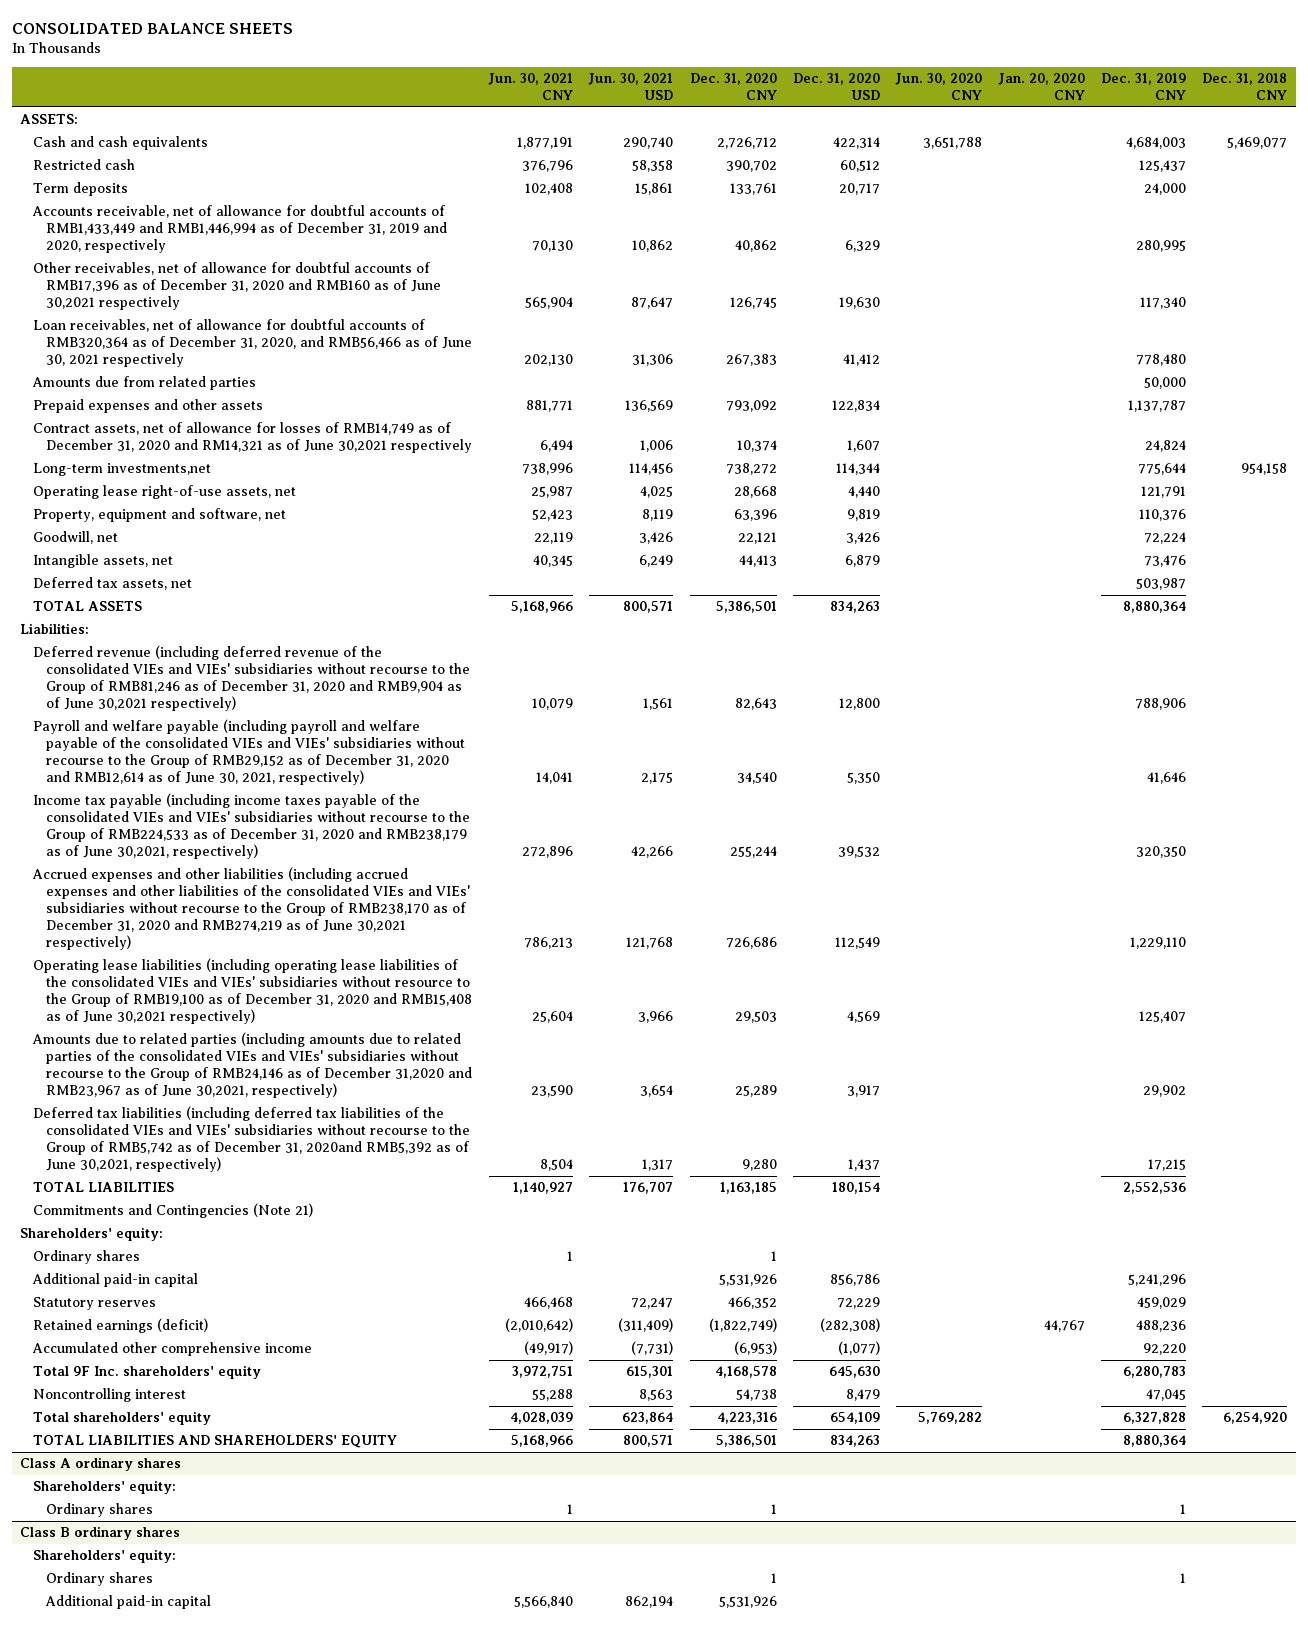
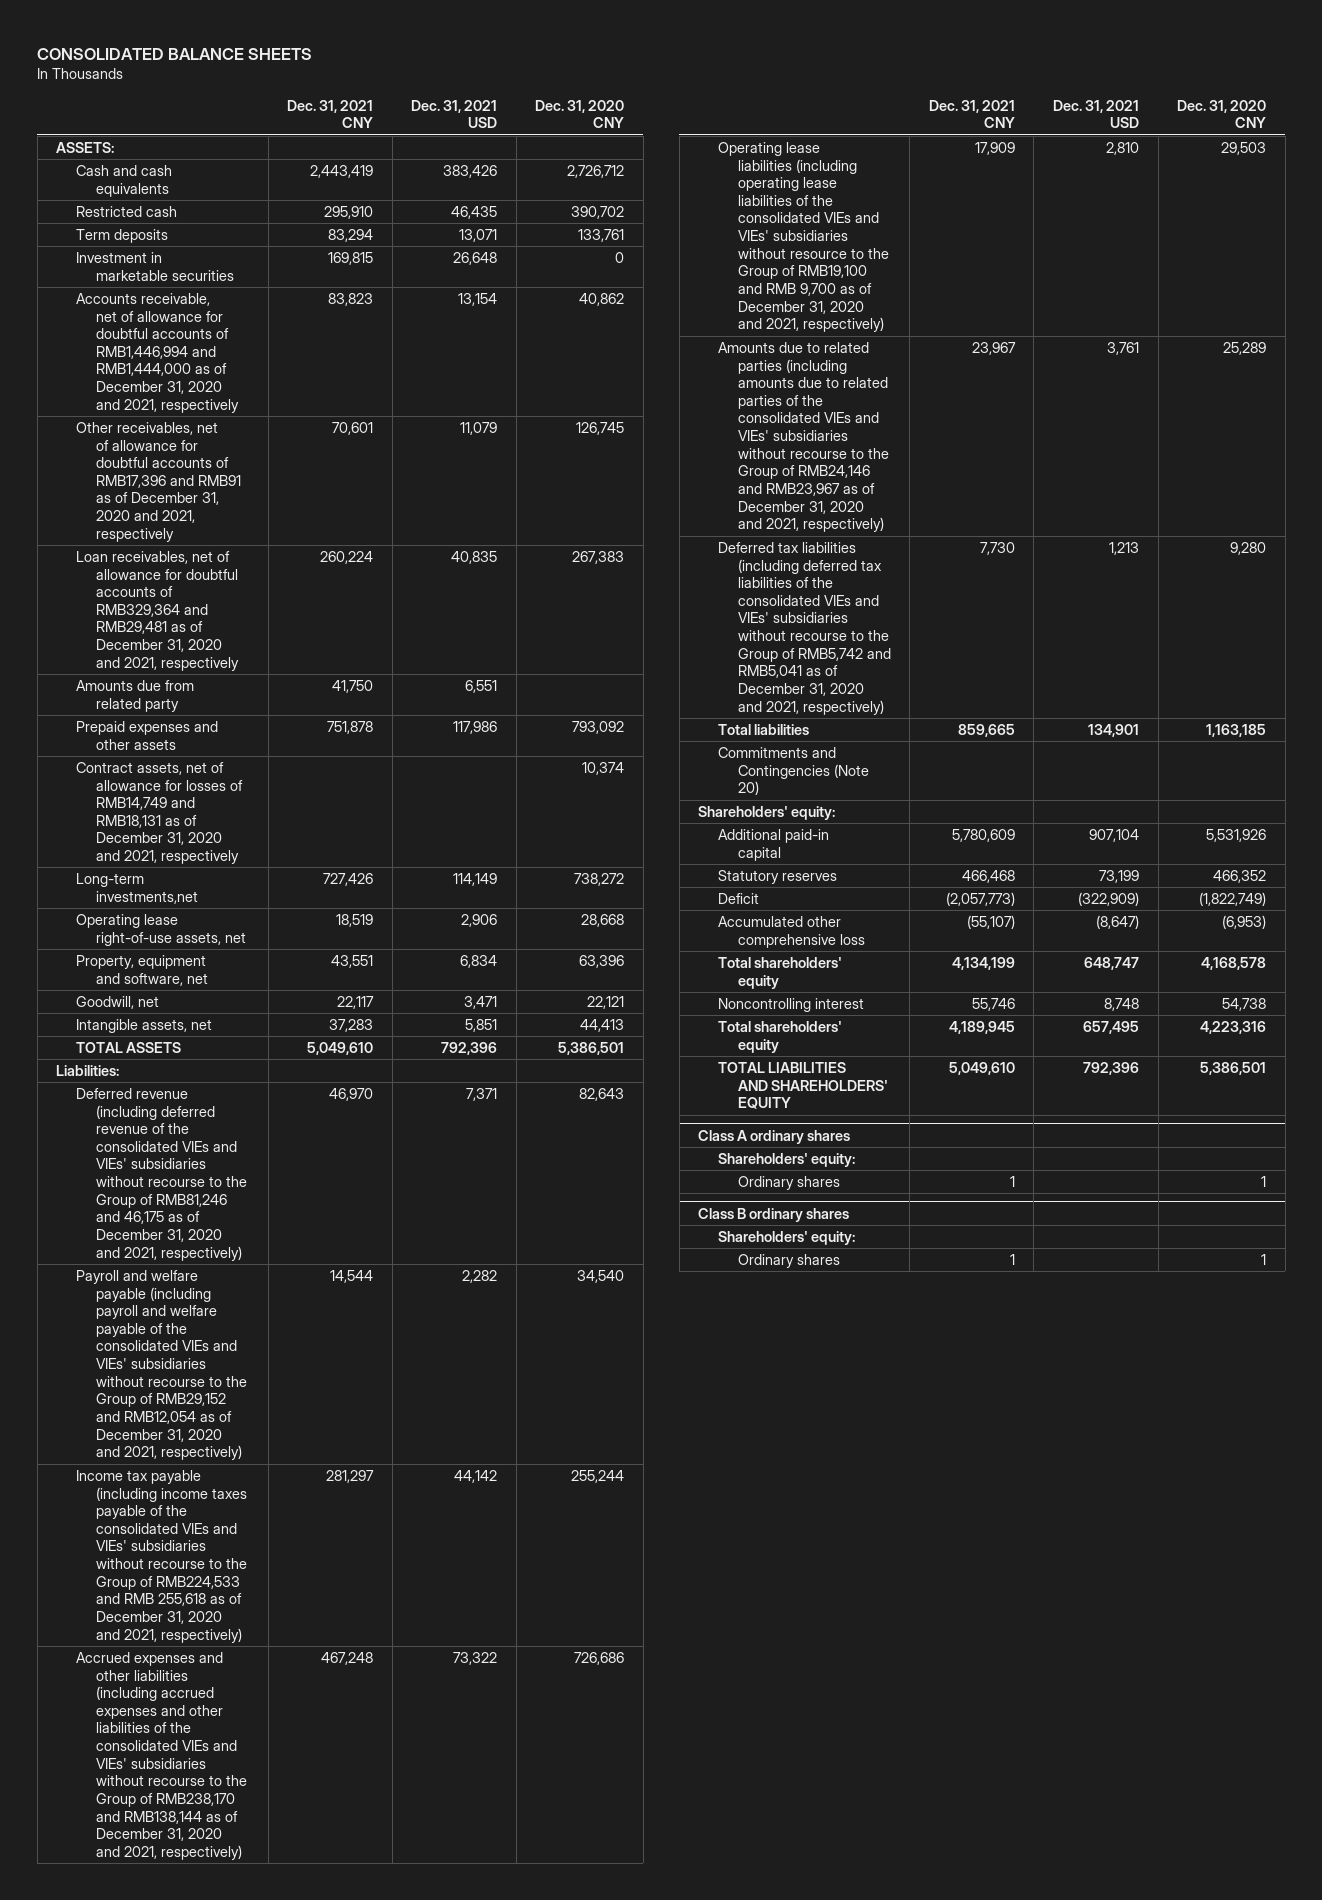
[487,73,573,101] Jun. 30, 2021 CNY -> none
[588,73,674,101] Jun. 30, 2021 USD -> none
[792,73,880,101] Dec. 31, 2020 USD -> none
[895,73,983,101] Jun. 30, 2020 CNY -> none
[997,73,1085,101] Jan. 20, 2020 CNY -> none
[1100,73,1186,101] Dec. 31, 2019 CNY -> none
[1202,73,1288,101] Dec. 31, 2018 CNY -> none
none -> [287,99,374,129] Dec. 31, 2021 CNY
none -> [411,99,498,129] Dec. 31, 2021 USD
none -> [76,251,234,281] Investment in marketable securities
[32,205,448,254] Accounts receivable, net of allowance for doubtful accounts of RMB1,433,449 and RMB1,446,994 as of December 31, 2019 and 2020, respectively -> [76,292,239,413] Accounts receivable, net of allowance for doubtful accounts of RMB1,446,994 and RMB1,444,000 as of December 31, 2020 and 2021, respectively
[33,262,442,311] Other receivables, net of allowance for doubtful accounts of RMB17,396 as of December 31, 2020 and RMB160 as of June 30,2021 respectively -> [76,421,241,542] Other receivables, net of allowance for doubtful accounts of RMB17,396 and RMB91 as of December 31, 2020 and 2021, respectively
[33,319,473,368] Loan receivables, net of allowance for doubtful accounts of RMB320,364 as of December 31, 2020, and RMB56,466 as of June 30, 2021 respectively -> [76,550,239,671] Loan receivables, net of allowance for doubtful accounts of RMB329,364 and RMB29,481 as of December 31, 2020 and 2021, respectively
[32,376,257,391] Amounts due from related parties -> [76,679,195,712] Amounts due from related party
[33,422,473,454] Contract assets, net of allowance for losses of RMB14,749 as of December 31, 2020 and RM14,321 as of June 30,2021 respectively -> [76,761,243,865] Contract assets, net of allowance for losses of RMB14,749 and RMB18,131 as of December 31, 2020 and 2021, respectively
[33,577,193,591] Deferred tax assets, net -> none
[33,645,471,712] Deferred revenue (including deferred revenue of the consolidated VIEs and VIEs' subsidiaries without recourse to the Group of RMB81,246 as of December 31, 2020 and RMB9,904 as of June 30,2021 respectively) -> [76,1087,247,1261] Deferred revenue (including deferred revenue of the consolidated VIEs and VIEs' subsidiaries without recourse to the Group of RMB81,246 and 46,175 as of December 31, 2020 and 2021, respectively)
[33,719,466,786] Payroll and welfare payable (including payroll and welfare payable of the consolidated VIEs and VIEs' subsidiaries without recourse to the Group of RMB29,152 as of December 31, 2020 and RMB12,614 as of June 30, 2021, respectively) -> [76,1269,247,1461] Payroll and welfare payable (including payroll and welfare payable of the consolidated VIEs and VIEs' subsidiaries without recourse to the Group of RMB29,152 and RMB12,054 as of December 31, 2020 and 2021, respectively)
[33,793,471,860] Income tax payable (including income taxes payable of the consolidated VIEs and VIEs' subsidiaries without recourse to the Group of RMB224,533 as of December 31, 2020 and RMB238,179 as of June 30,2021, respectively) -> [76,1469,247,1643] Income tax payable (including income taxes payable of the consolidated VIEs and VIEs' subsidiaries without recourse to the Group of RMB224,533 and RMB 255,618 as of December 31, 2020 and 2021, respectively)
[32,867,471,951] Accrued expenses and other liabilities (including accrued expenses and other liabilities of the consolidated VIEs and VIEs' subsidiaries without recourse to the Group of RMB238,170 as of December 31, 2020 and RMB274,219 as of June 30,2021 respectively) -> [76,1651,247,1861] Accrued expenses and other liabilities (including accrued expenses and other liabilities of the consolidated VIEs and VIEs' subsidiaries without recourse to the Group of RMB238,170 and RMB138,144 as of December 31, 2020 and 2021, respectively)
[33,958,473,1025] Operating lease liabilities (including operating lease liabilities of the consolidated VIEs and VIEs' subsidiaries without resource to the Group of RMB19,100 as of December 31, 2020 and RMB15,408 as of June 30,2021 respectively) -> [718,141,889,333] Operating lease liabilities (including operating lease liabilities of the consolidated VIEs and VIEs' subsidiaries without resource to the Group of RMB19,100 and RMB 9,700 as of December 31, 2020 and 2021, respectively)
[32,1032,473,1099] Amounts due to related parties (including amounts due to related parties of the consolidated VIEs and VIEs' subsidiaries without recourse to the Group of RMB24,146 as of December 31,2020 and RMB23,967 as of June 30,2021, respectively) -> [718,341,889,533] Amounts due to related parties (including amounts due to related parties of the consolidated VIEs and VIEs' subsidiaries without recourse to the Group of RMB24,146 and RMB23,967 as of December 31, 2020 and 2021, respectively)
[33,1106,471,1173] Deferred tax liabilities (including deferred tax liabilities of the consolidated VIEs and VIEs' subsidiaries without recourse to the Group of RMB5,742 as of December 31, 2020and RMB5,392 as of June 30,2021, respectively) -> [718,541,891,715] Deferred tax liabilities (including deferred tax liabilities of the consolidated VIEs and VIEs' subsidiaries without recourse to the Group of RMB5,742 and RMB5,041 as of December 31, 2020 and 2021, respectively)
[33,1182,175,1193] TOTAL LIABILITIES -> [718,723,810,735] Total liabilities
[33,1203,314,1219] Commitments and Contingencies (Note 21) -> [718,746,869,796] Commitments and Contingencies (Note 20)
[33,1250,141,1265] Ordinary shares -> none
[33,1318,209,1334] Retained earnings (deficit) -> [718,892,760,904] Deficit
[32,1342,313,1357] Accumulated other comprehensive income -> [718,915,865,948] Accumulated other comprehensive loss
[33,1365,262,1380] Total 9F Inc. shareholders' equity -> [718,956,843,989] Total shareholders' equity
[45,1595,212,1610] Additional paid-in capital -> none

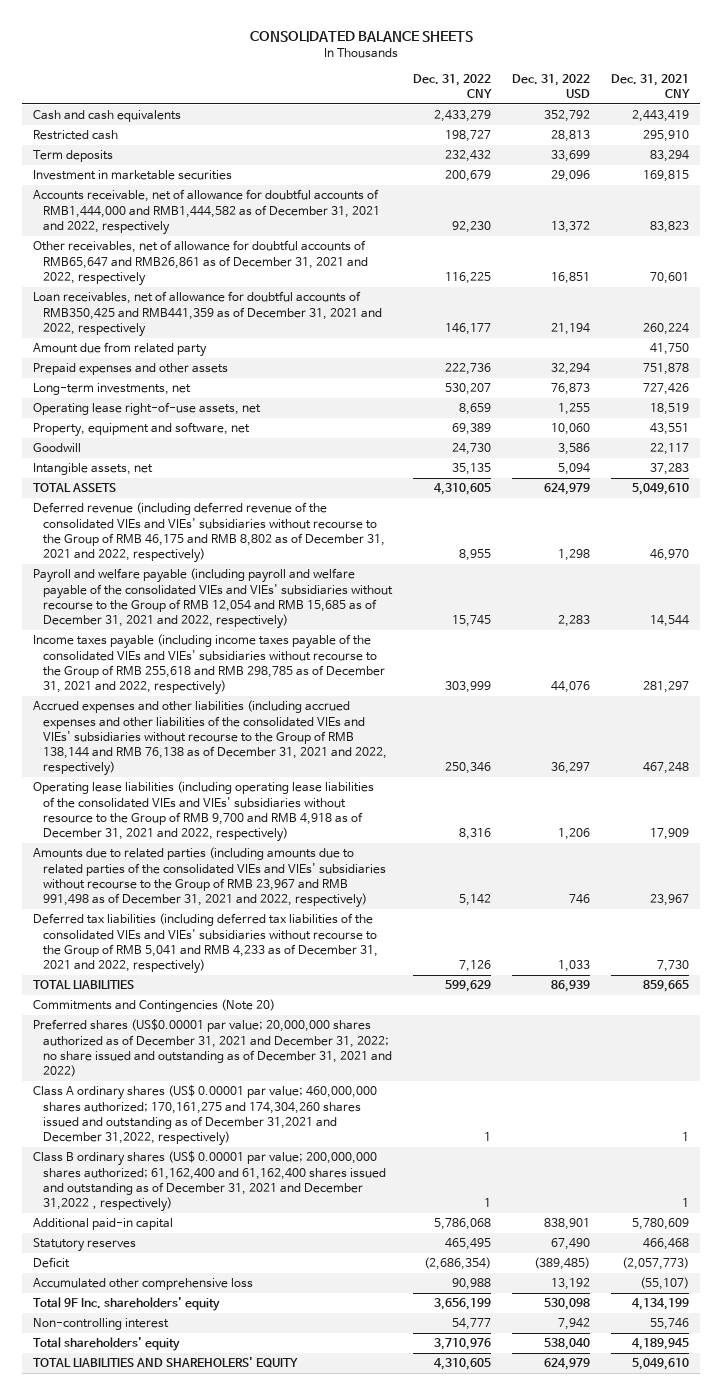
[411,99,498,129] Dec. 31, 2021 USD -> none
[535,99,625,129] Dec. 31, 2020 CNY -> none
none -> [413,73,493,99] Dec. 31, 2022 CNY
none -> [512,73,591,99] Dec. 31, 2022 USD
[56,141,115,153] ASSETS: -> none
[76,292,239,413] Accounts receivable, net of allowance for doubtful accounts of RMB1,446,994 and RMB1,444,000 as of December 31, 2020 and 2021, respectively -> [32,189,381,235] Accounts receivable, net of allowance for doubtful accounts of RMB1,444,000 and RMB1,444,582 as of December 31, 2021 and 2022, respectively
[76,421,241,542] Other receivables, net of allowance for doubtful accounts of RMB17,396 and RMB91 as of December 31, 2020 and 2021, respectively -> [32,240,369,286] Other receivables, net of allowance for doubtful accounts of RMB65,647 and RMB26,861 as of December 31, 2021 and 2022, respectively
[76,550,239,671] Loan receivables, net of allowance for doubtful accounts of RMB329,364 and RMB29,481 as of December 31, 2020 and 2021, respectively -> [32,291,383,337] Loan receivables, net of allowance for doubtful accounts of RMB350,425 and RMB441,359 as of December 31, 2021 and 2022, respectively
[76,679,195,712] Amounts due from related party -> [32,342,207,358] Amount due from related party
[76,761,243,865] Contract assets, net of allowance for losses of RMB14,749 and RMB18,131 as of December 31, 2020 and 2021, respectively -> none
[76,872,198,904] Long-term investments,net -> [32,383,191,396] Long-term investments, net
[76,995,160,1009] Goodwill, net -> [32,443,81,453] Goodwill
[56,1064,120,1076] Liabilities: -> none
[76,1087,247,1261] Deferred revenue (including deferred revenue of the consolidated VIEs and VIEs' subsidiaries without recourse to the Group of RMB81,246 and 46,175 as of December 31, 2020 and 2021, respectively) -> [32,502,386,564] Deferred revenue (including deferred revenue of the consolidated VIEs and VIEs' subsidiaries without recourse to the Group of RMB 46,175 and RMB 8,802 as of December 31, 2021 and 2022, respectively)
[76,1269,247,1461] Payroll and welfare payable (including payroll and welfare payable of the consolidated VIEs and VIEs' subsidiaries without recourse to the Group of RMB29,152 and RMB12,054 as of December 31, 2020 and 2021, respectively) -> [32,568,394,630] Payroll and welfare payable (including payroll and welfare payable of the consolidated VIEs and VIEs' subsidiaries without recourse to the Group of RMB 12,054 and RMB 15,685 as of December 31, 2021 and 2022, respectively)
[76,1469,247,1643] Income tax payable (including income taxes payable of the consolidated VIEs and VIEs' subsidiaries without recourse to the Group of RMB224,533 and RMB 255,618 as of December 31, 2020 and 2021, respectively) -> [32,634,386,696] Income taxes payable (including income taxes payable of the consolidated VIEs and VIEs' subsidiaries without recourse to the Group of RMB 255,618 and RMB 298,785 as of December 31, 2021 and 2022, respectively)
[76,1651,247,1861] Accrued expenses and other liabilities (including accrued expenses and other liabilities of the consolidated VIEs and VIEs' subsidiaries without recourse to the Group of RMB238,170 and RMB138,144 as of December 31, 2020 and 2021, respectively) -> [32,700,388,777] Accrued expenses and other liabilities (including accrued expenses and other liabilities of the consolidated VIEs and VIEs' subsidiaries without recourse to the Group of RMB 138,144 and RMB 76,138 as of December 31, 2021 and 2022, respectively)
[718,141,889,333] Operating lease liabilities (including operating lease liabilities of the consolidated VIEs and VIEs' subsidiaries without resource to the Group of RMB19,100 and RMB 9,700 as of December 31, 2020 and 2021, respectively) -> [32,781,374,843] Operating lease liabilities (including operating lease liabilities of the consolidated VIEs and VIEs' subsidiaries without resource to the Group of RMB 9,700 and RMB 4,918 as of December 31, 2021 and 2022, respectively)
[718,341,889,533] Amounts due to related parties (including amounts due to related parties of the consolidated VIEs and VIEs' subsidiaries without recourse to the Group of RMB24,146 and RMB23,967 as of December 31, 2020 and 2021, respectively) -> [32,847,387,909] Amounts due to related parties (including amounts due to related parties of the consolidated VIEs and VIEs' subsidiaries without recourse to the Group of RMB 23,967 and RMB 991,498 as of December 31, 2021 and 2022, respectively)
[718,541,891,715] Deferred tax liabilities (including deferred tax liabilities of the consolidated VIEs and VIEs' subsidiaries without recourse to the Group of RMB5,742 and RMB5,041 as of December 31, 2020 and 2021, respectively) -> [32,913,379,975] Deferred tax liabilities (including deferred tax liabilities of the consolidated VIEs and VIEs' subsidiaries without recourse to the Group of RMB 5,041 and RMB 4,233 as of December 31, 2021 and 2022, respectively)
[718,723,810,735] Total liabilities -> [32,980,134,991] TOTAL LIABILITIES
[698,805,836,820] Shareholders' equity: -> none
none -> [32,1019,393,1078] Preferred shares (US$0.00001 par value; 20,000,000 shares authorized as of December 31, 2021 and December 31, 2022; no share issued and outstanding as of December 31, 2021 and 2022)
none -> [32,1085,377,1147] Class A ordinary shares (US$ 0.00001 par value; 460,000,000 shares authorized; 170,161,275 and 174,304,260 shares issued and outstanding as of December 31,2021 and December 31,2022, respectively)
none -> [32,1151,387,1213] Class B ordinary shares (US$ 0.00001 par value; 200,000,000 shares authorized; 61,162,400 and 61,162,400 shares issued and outstanding as of December 31, 2021 and December 31,2022，respectively)
[718,956,843,989] Total shareholders' equity -> [32,1297,220,1312] Total 9F Inc. shareholders' equity
[718,997,865,1012] Noncontrolling interest -> [32,1318,169,1331] Non-controlling interest
[698,1129,851,1144] Class A ordinary shares -> none
[718,1152,856,1167] Shareholders' equity: -> none
[737,1175,840,1190] Ordinary shares -> none
[698,1207,850,1222] Class B ordinary shares -> none
[718,1230,856,1245] Shareholders' equity: -> none
[737,1253,840,1268] Ordinary shares -> none
[718,1061,888,1110] TOTAL LIABILITIES AND SHAREHOLDERS' EQUITY -> [32,1357,298,1369] TOTAL LIABILITIES AND SHAREHOLERS' EQUITY

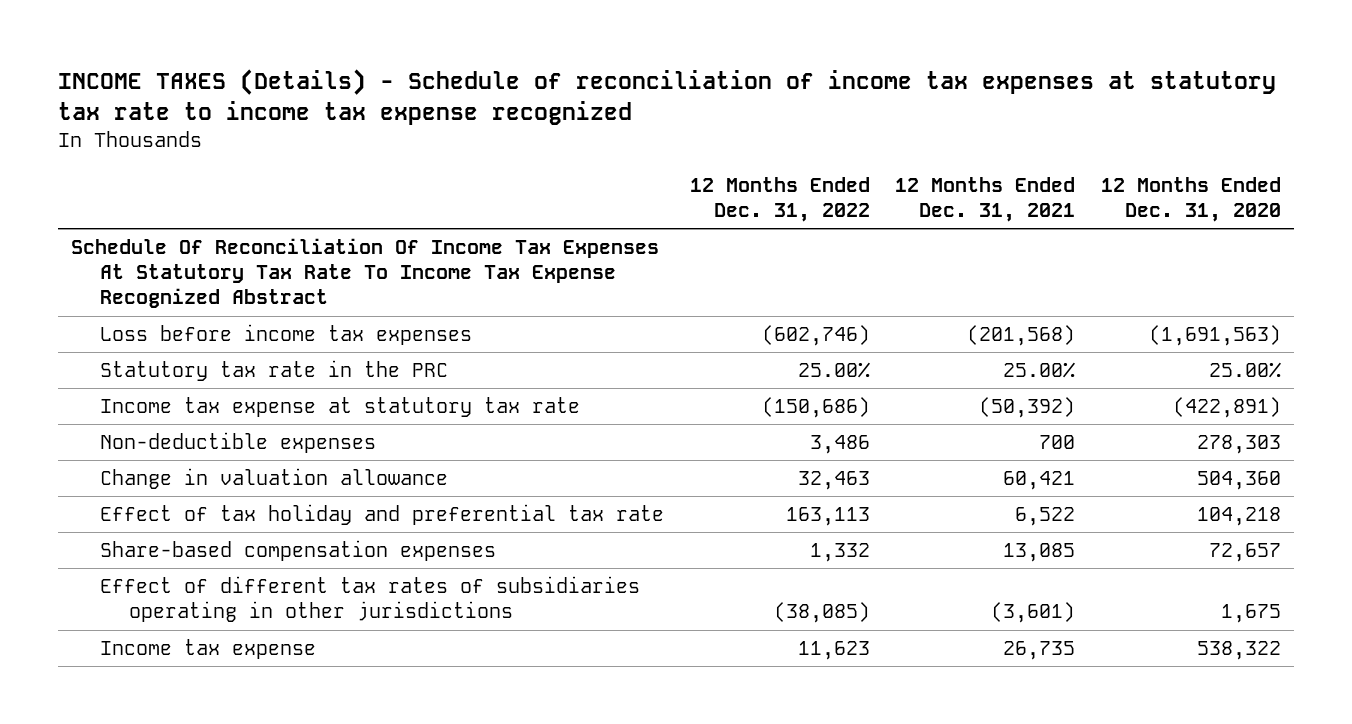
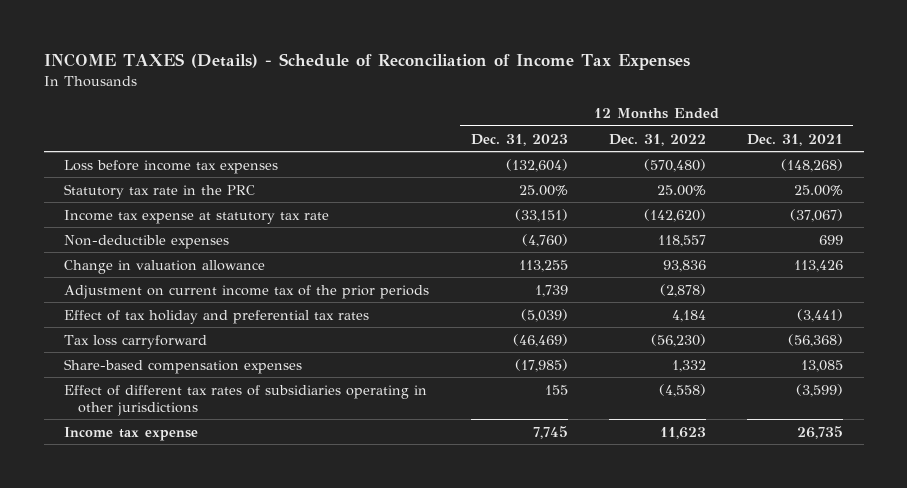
[58,69,1277,126] INCOME TAXES (Details) - Schedule of reconciliation of income tax expenses at statutory tax rate to income tax expense recognized -> [43,53,690,71] INCOME TAXES (Details) - Schedule of Reconciliation of Income Tax Expenses
[1100,177,1281,223] 12 Months Ended Dec. 31, 2020 -> none
none -> [470,133,568,146] Dec. 31, 2023
[71,238,660,309] Schedule Of Reconciliation Of Income Tax Expenses At Statutory Tax Rate To Income Tax Expense Recognized Abstract -> none
[761,325,870,347] (602,746) -> [643,158,706,172] (570,480)
[967,325,1076,347] (201,568) -> [780,158,843,172] (148,268)
[761,397,870,419] (150,686) -> [643,208,706,222] (142,620)
[979,397,1076,419] (50,392) -> [789,208,843,222] (37,067)
[809,435,870,455] 3,486 -> [657,234,706,247] 118,557
[1039,435,1076,450] 700 -> [818,234,843,245] 699
[797,471,870,491] 32,463 -> [662,259,706,272] 93,836
[1003,471,1076,491] 60,421 -> [793,259,843,272] 113,426
none -> [64,284,430,299] Adjustment on current income tax of the prior periods
[99,504,664,526] Effect of tax holiday and preferential tax rate -> [64,309,370,324] Effect of tax holiday and preferential tax rates
[785,507,870,527] 163,113 -> [671,309,706,322] 4,184
[1015,507,1076,527] 6,522 -> [796,308,843,322] (3,441)
none -> [64,334,208,349] Tax loss carryforward
[773,602,870,624] (38,085) -> [658,383,706,397] (4,558)
[991,602,1076,624] (3,601) -> [795,383,843,397] (3,599)

